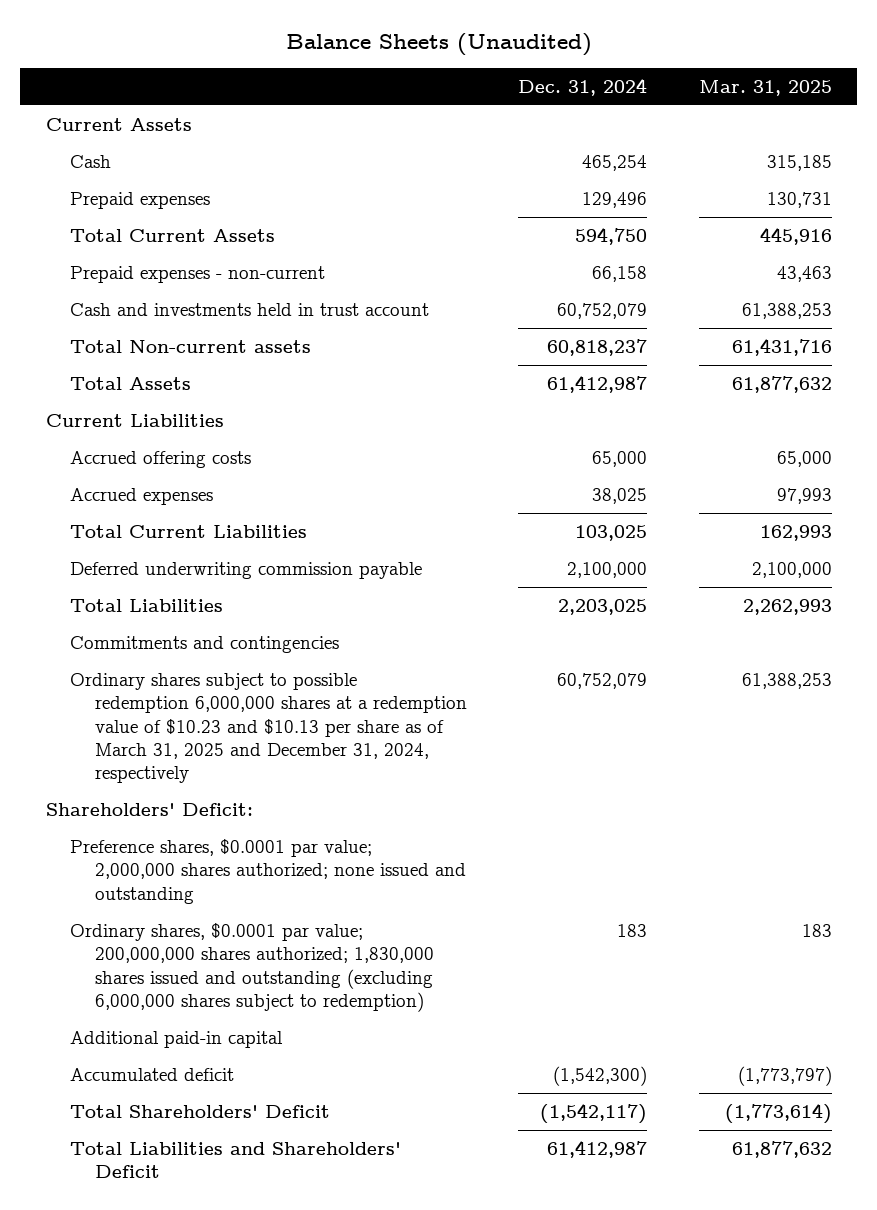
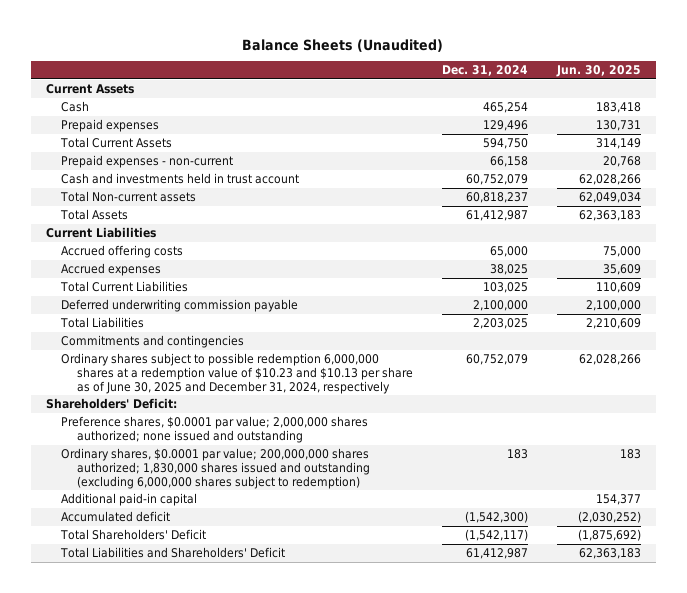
[698,79,832,96] Mar. 31, 2025 -> none
none -> [555,65,641,78] Jun. 30, 2025
[70,672,468,784] Ordinary shares subject to possible redemption 6,000,000 shares at a redemption value of $10.23 and $10.13 per share as of March 31, 2025 and December 31, 2024, respectively -> [61,353,413,395] Ordinary shares subject to possible redemption 6,000,000 shares at a redemption value of $10.23 and $10.13 per share as of June 30, 2025 and December 31, 2024, respectively

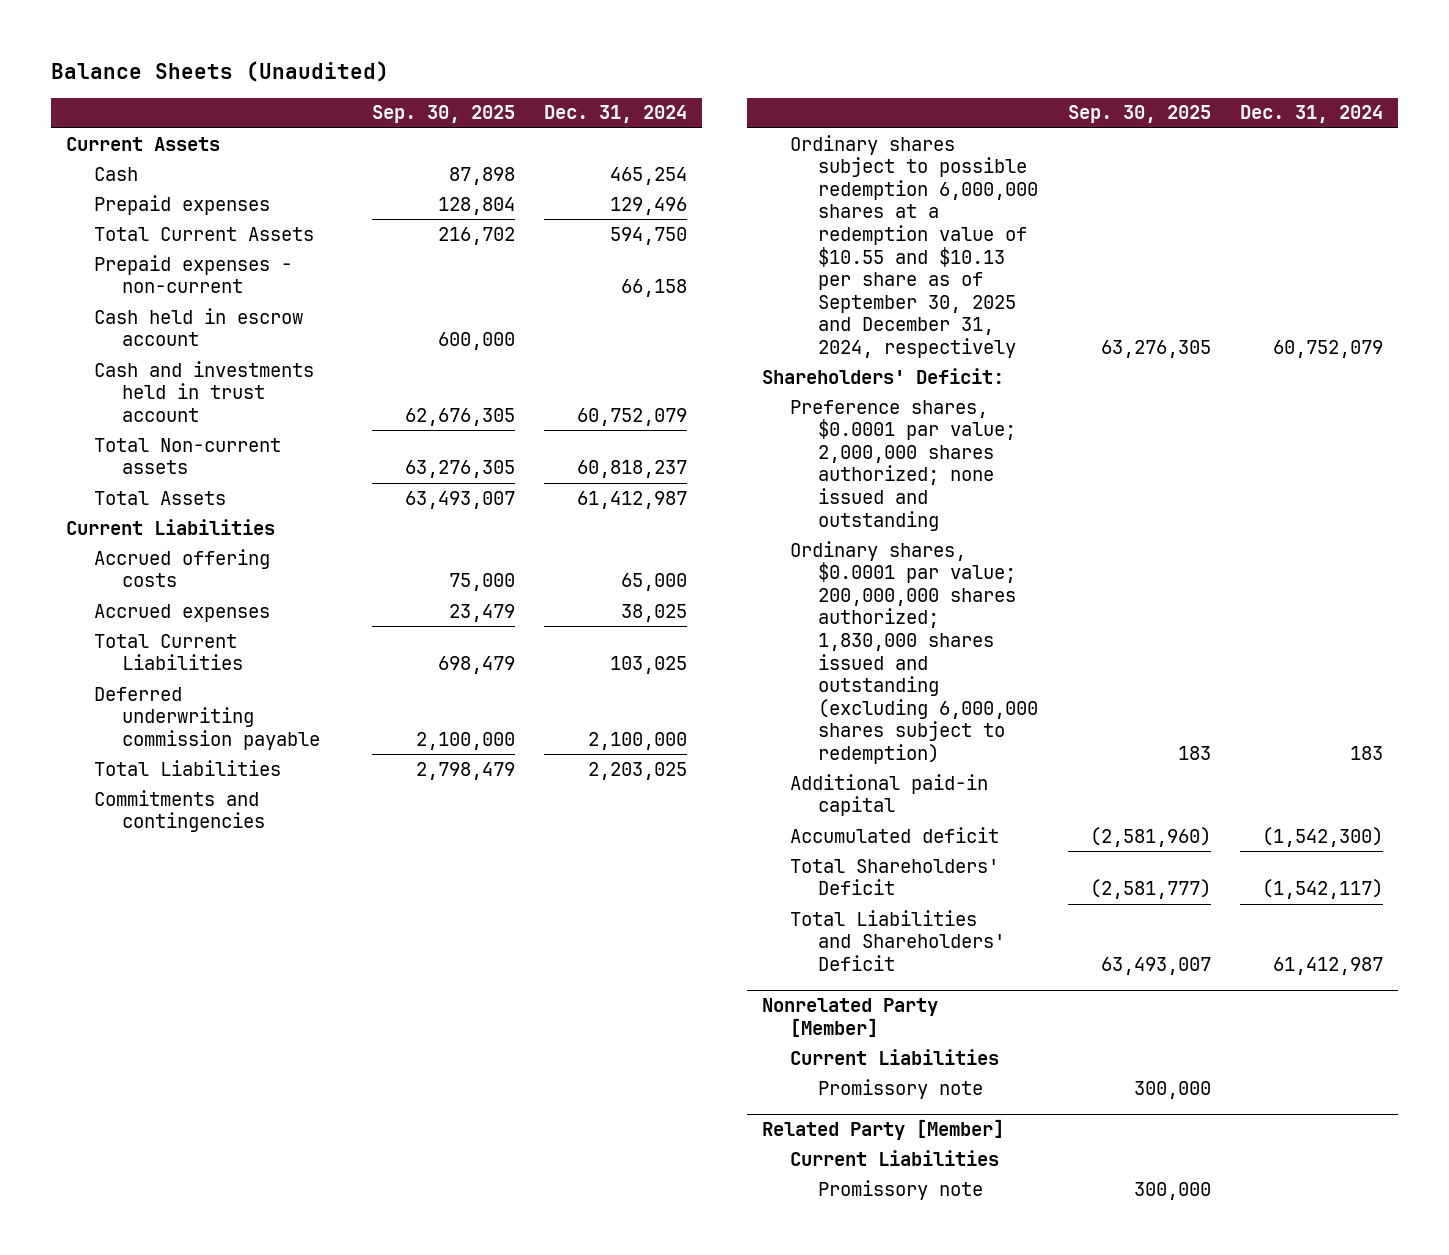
[555,65,641,78] Jun. 30, 2025 -> none
none -> [371,105,515,124] Sep. 30, 2025
none -> [94,307,304,347] Cash held in escrow account
[61,353,413,395] Ordinary shares subject to possible redemption 6,000,000 shares at a redemption value of $10.23 and $10.13 per share as of June 30, 2025 and December 31, 2024, respectively -> [790,134,1039,359] Ordinary shares subject to possible redemption 6,000,000 shares at a redemption value of $10.55 and $10.13 per share as of September 30, 2025 and December 31, 2024, respectively
none -> [762,997,939,1037] Nonrelated Party [Member]
none -> [790,1048,1000,1065] Current Liabilities
none -> [818,1078,984,1099] Promissory note
none -> [762,1118,1005,1140] Related Party [Member]
none -> [790,1149,1000,1166] Current Liabilities
none -> [818,1179,984,1200] Promissory note

